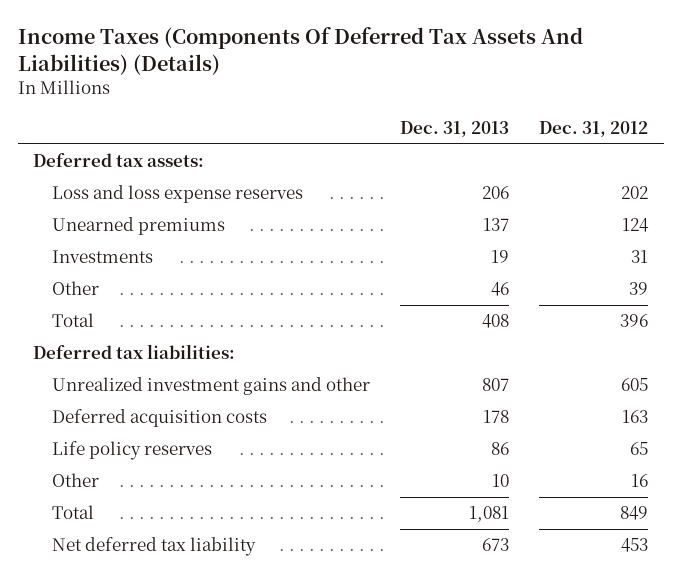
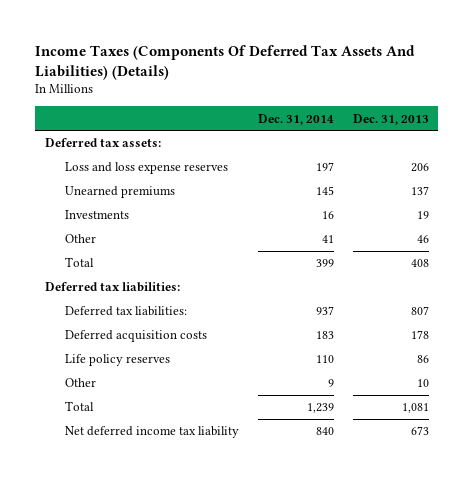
[539,120,649,137] Dec. 31, 2012 -> none
none -> [257,113,334,125] Dec. 31, 2014
[51,377,370,396] Unrealized investment gains and other -> [64,306,187,317] Deferred tax liabilities:
[51,537,256,557] Net deferred tax liability -> [64,426,239,439] Net deferred income tax liability

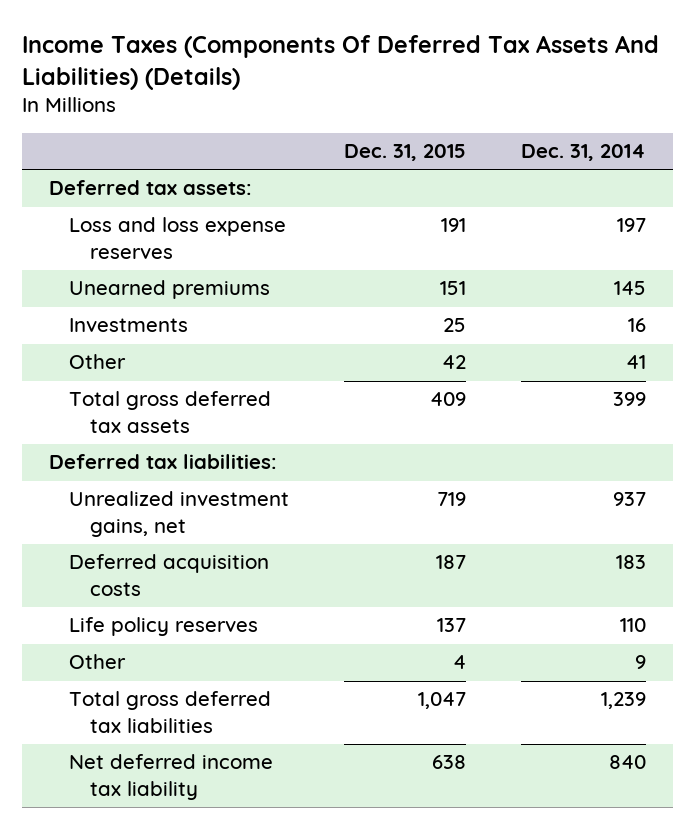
[352,113,429,125] Dec. 31, 2013 -> none
none -> [344,144,467,162] Dec. 31, 2015
[64,257,94,268] Total -> [69,391,272,433] Total gross deferred tax assets
[64,306,187,317] Deferred tax liabilities: -> [69,491,290,537] Unrealized investment gains, net
[64,401,94,412] Total -> [69,691,272,733] Total gross deferred tax liabilities

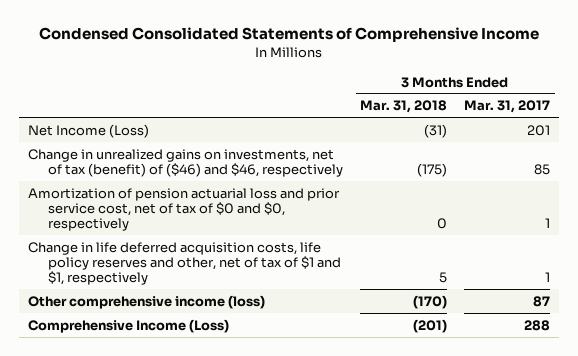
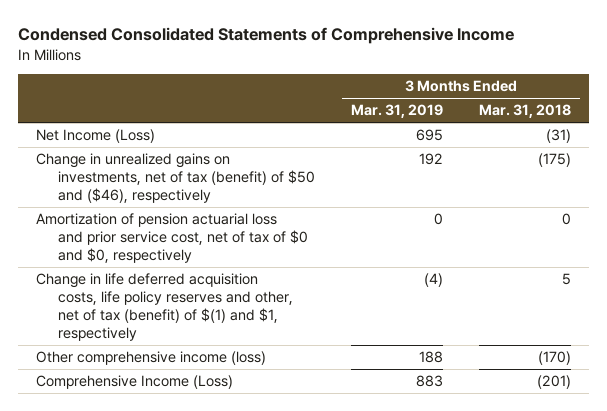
[464,100,551,114] Mar. 31, 2017 -> none
none -> [350,104,443,119] Mar. 31, 2019
[27,148,344,177] Change in unrealized gains on investments, net of tax (benefit) of ($46) and $46, respectively -> [36,153,315,203] Change in unrealized gains on investments, net of tax (benefit) of $50 and ($46), respectively
[27,241,342,286] Change in life deferred acquisition costs, life policy reserves and other, net of tax of $1 and $1, respectively -> [36,273,293,341] Change in life deferred acquisition costs, life policy reserves and other, net of tax (benefit) of $(1) and $1, respectively

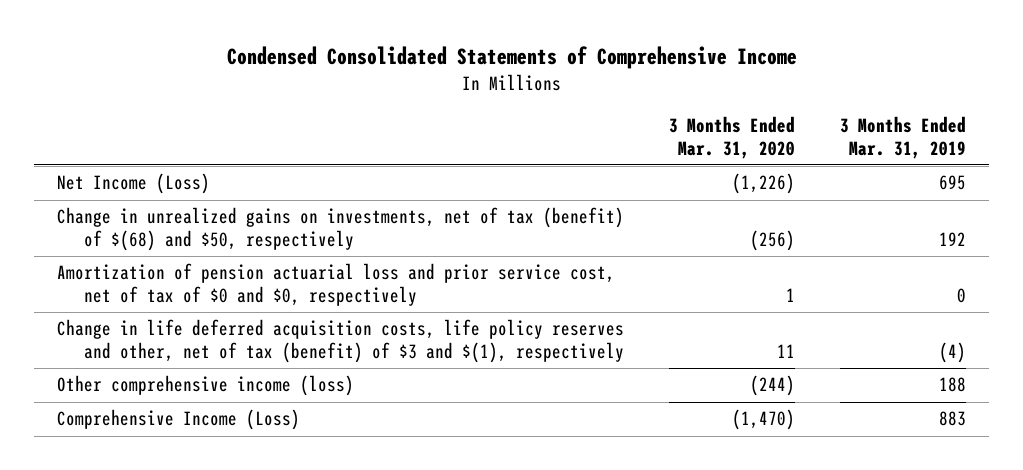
[478,104,571,119] Mar. 31, 2018 -> none
none -> [669,116,796,159] 3 Months Ended Mar. 31, 2020
[36,153,315,203] Change in unrealized gains on investments, net of tax (benefit) of $50 and ($46), respectively -> [56,207,624,252] Change in unrealized gains on investments, net of tax (benefit) of $(68) and $50, respectively
[36,273,293,341] Change in life deferred acquisition costs, life policy reserves and other, net of tax (benefit) of $(1) and $1, respectively -> [56,319,624,364] Change in life deferred acquisition costs, life policy reserves and other, net of tax (benefit) of $3 and $(1), respectively

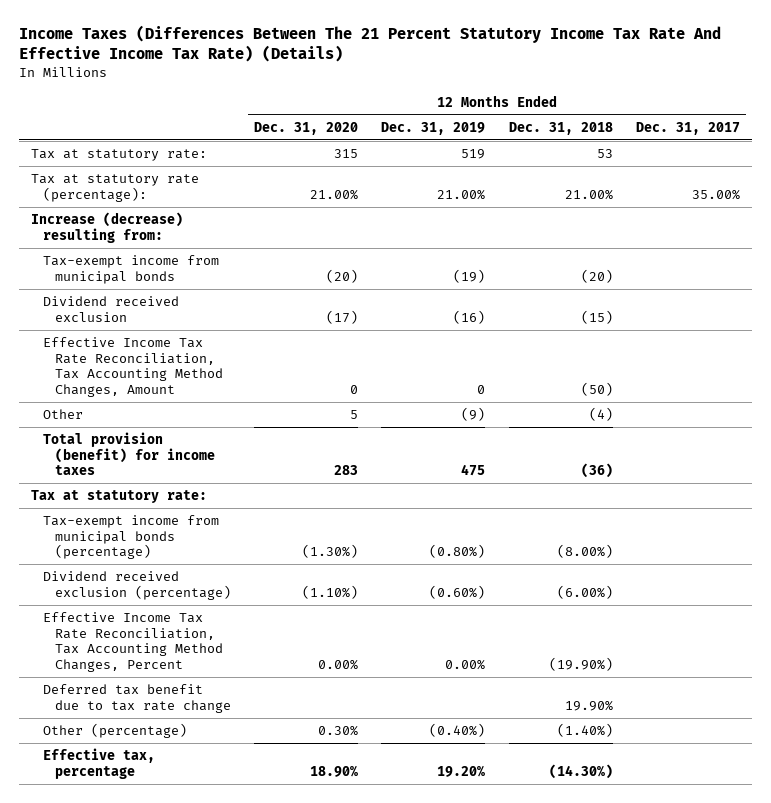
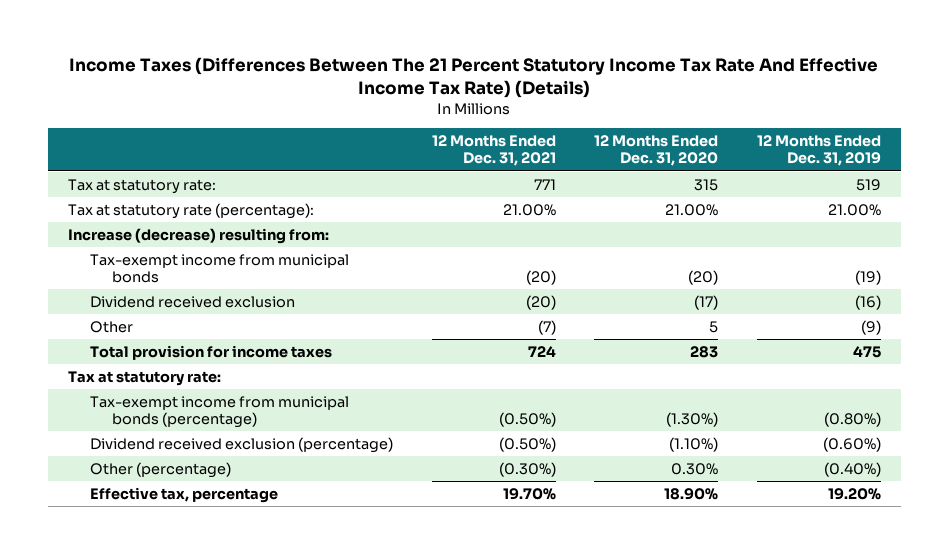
[508,121,613,135] Dec. 31, 2018 -> none
[636,121,741,135] Dec. 31, 2017 -> none
none -> [431,135,556,167] 12 Months Ended Dec. 31, 2021
[42,337,223,398] Effective Income Tax Rate Reconciliation, Tax Accounting Method Changes, Amount -> none
[42,432,215,476] Total provision (benefit) for income taxes -> [89,344,332,360] Total provision for income taxes
[42,612,223,673] Effective Income Tax Rate Reconciliation, Tax Accounting Method Changes, Percent -> none
[42,684,231,713] Deferred tax benefit due to tax rate change -> none

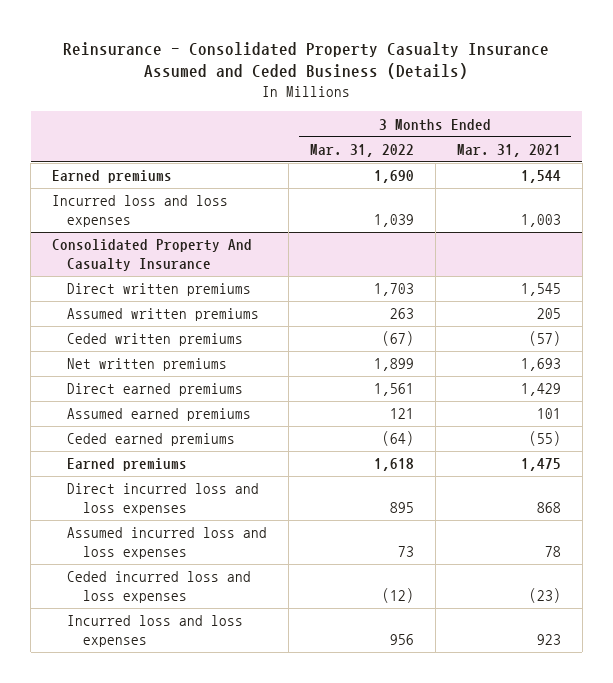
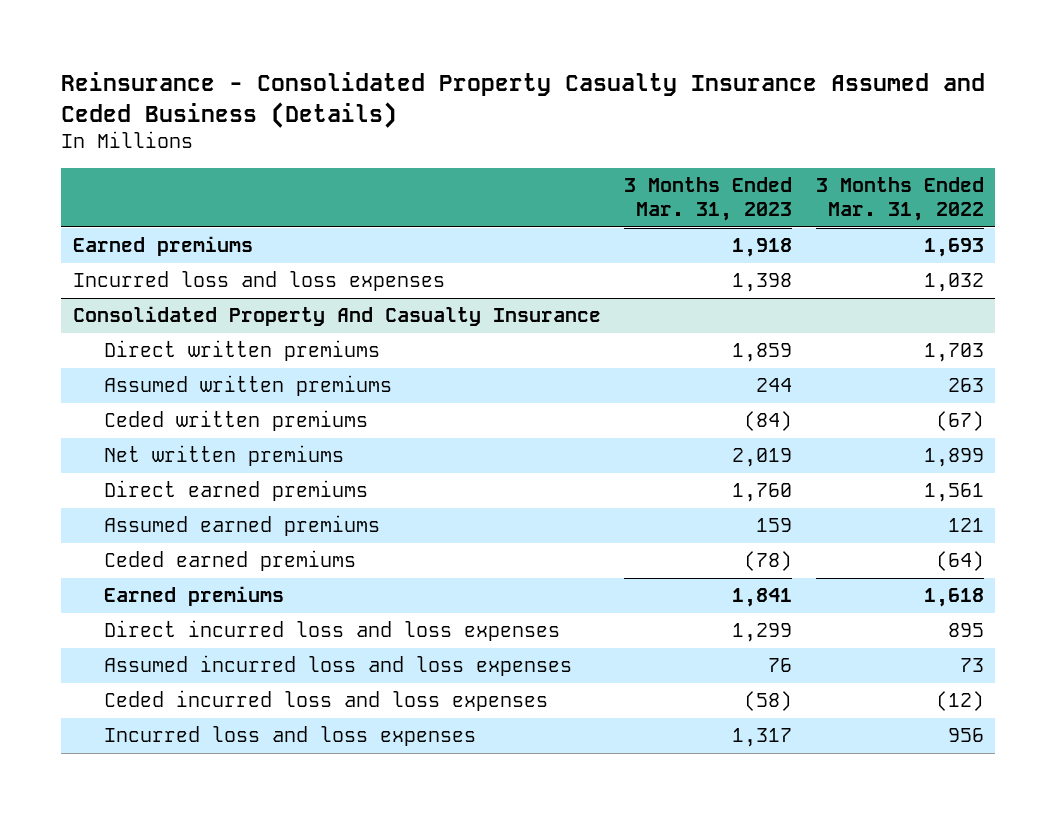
[456,143,561,157] Mar. 31, 2021 -> none
none -> [624,177,793,222] 3 Months Ended Mar. 31, 2023
[374,170,415,184] 1,690 -> [923,238,984,258] 1,693
[374,213,415,227] 1,039 -> [923,273,984,293] 1,032

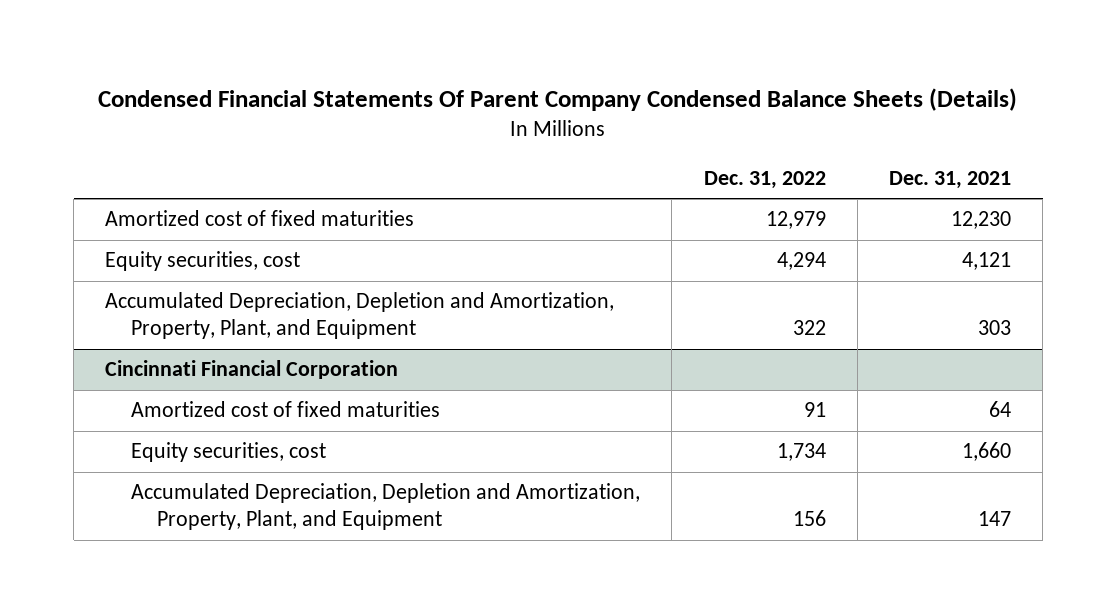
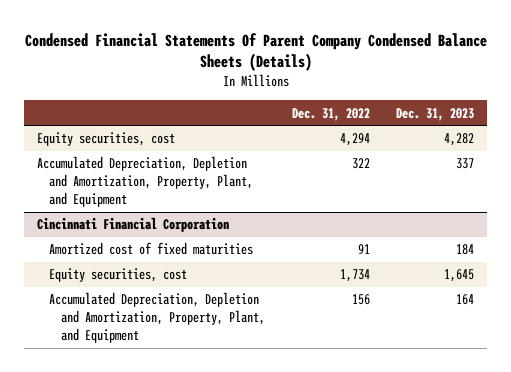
[889,170,1012,189] Dec. 31, 2021 -> none
none -> [396,107,475,121] Dec. 31, 2023
[105,210,415,227] Amortized cost of fixed maturities -> none

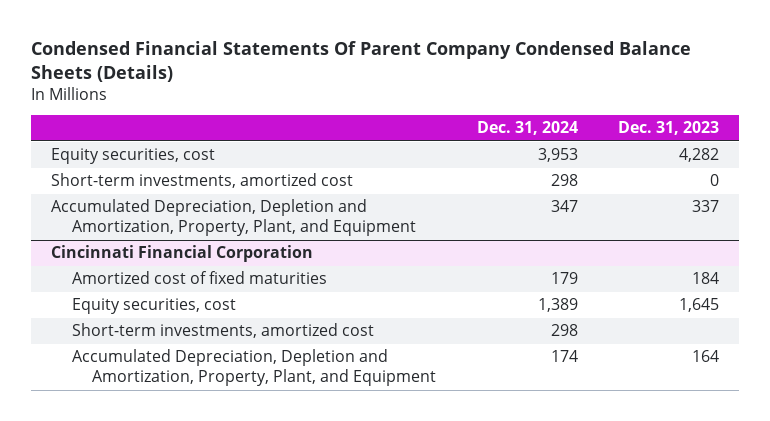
[291,107,370,121] Dec. 31, 2022 -> none
none -> [476,121,578,136] Dec. 31, 2024
none -> [51,173,354,189] Short-term investments, amortized cost
none -> [71,323,374,339] Short-term investments, amortized cost

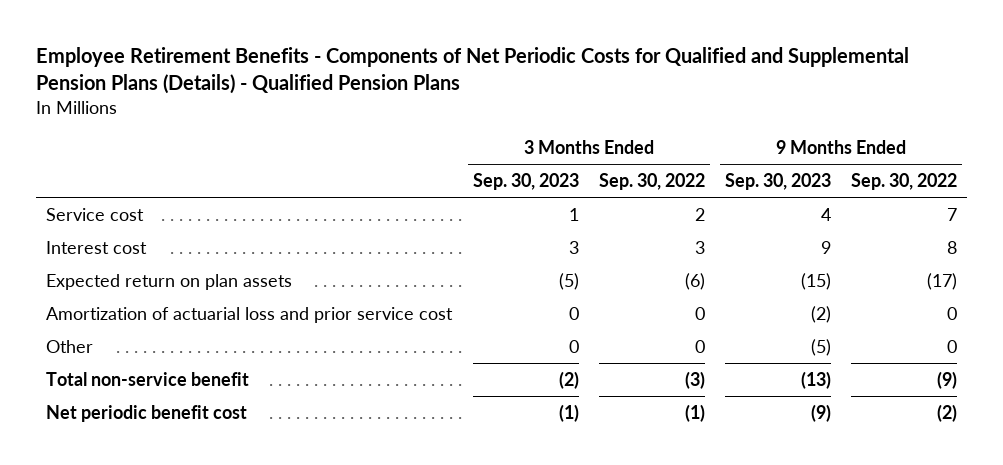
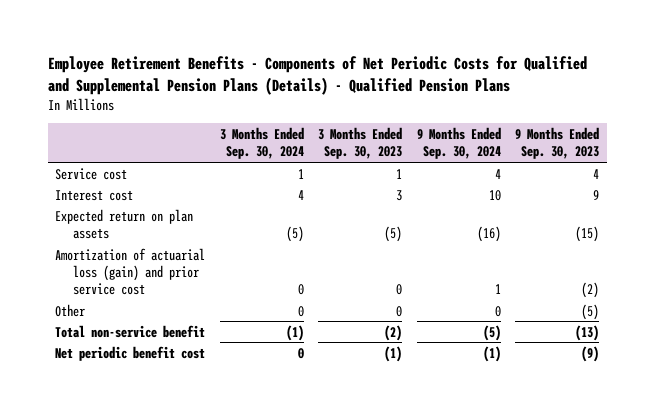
[598,172,705,190] Sep. 30, 2022 -> none
[850,172,957,190] Sep. 30, 2022 -> none
none -> [219,127,304,160] 3 Months Ended Sep. 30, 2024
none -> [416,127,501,160] 9 Months Ended Sep. 30, 2024
[46,306,454,323] Amortization of actuarial loss and prior service cost -> [54,247,205,296] Amortization of actuarial loss (gain) and prior service cost

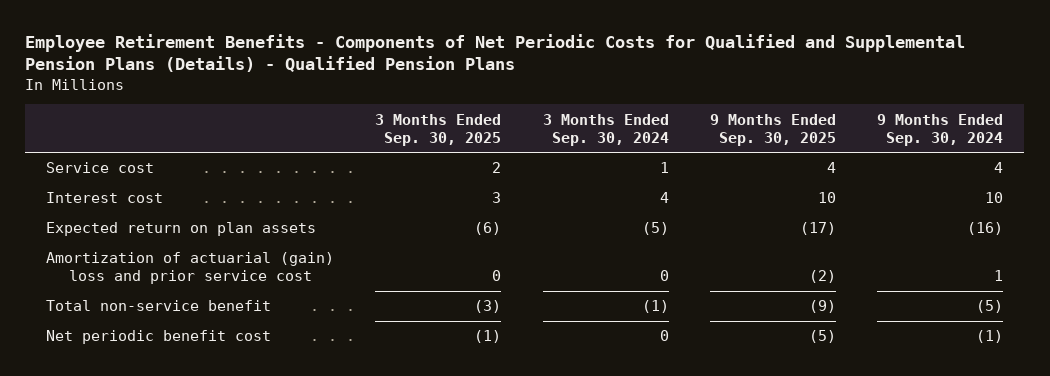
[318,127,403,160] 3 Months Ended Sep. 30, 2023 -> none
[515,127,600,160] 9 Months Ended Sep. 30, 2023 -> none
none -> [375,113,502,146] 3 Months Ended Sep. 30, 2025
none -> [710,113,837,146] 9 Months Ended Sep. 30, 2025
[54,303,85,317] Other -> none
[54,247,205,296] Amortization of actuarial loss (gain) and prior service cost -> [46,252,335,285] Amortization of actuarial (gain) loss and prior service cost

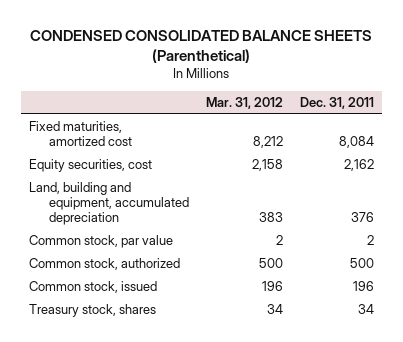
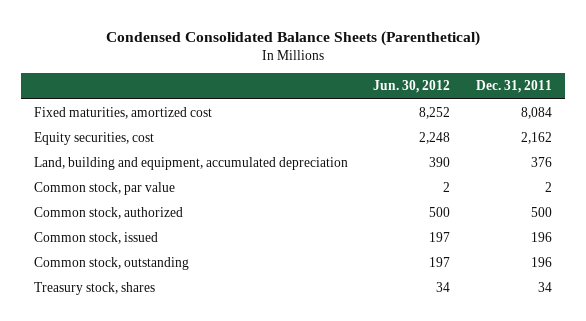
[30,29,373,63] CONDENSED CONSOLIDATED BALANCE SHEETS (Parenthetical) -> [105,30,480,46] Condensed Consolidated Balance Sheets (Parenthetical)
[205,97,283,110] Mar. 31, 2012 -> none
none -> [373,80,451,94] Jun. 30, 2012
none -> [33,257,189,271] Common stock, outstanding

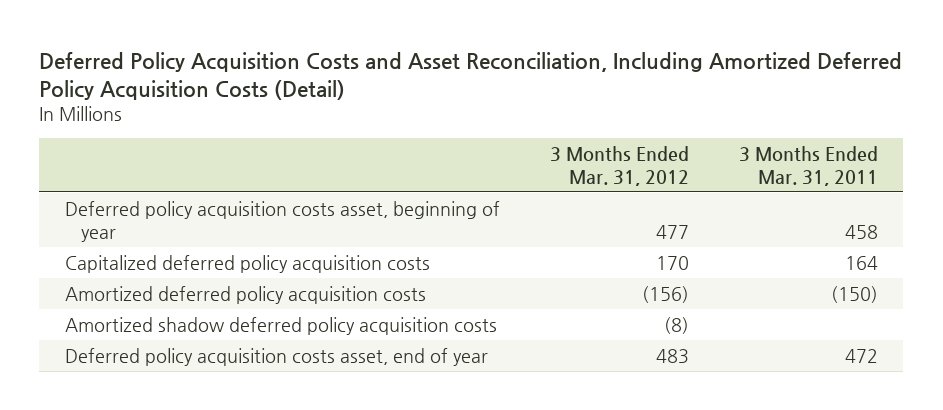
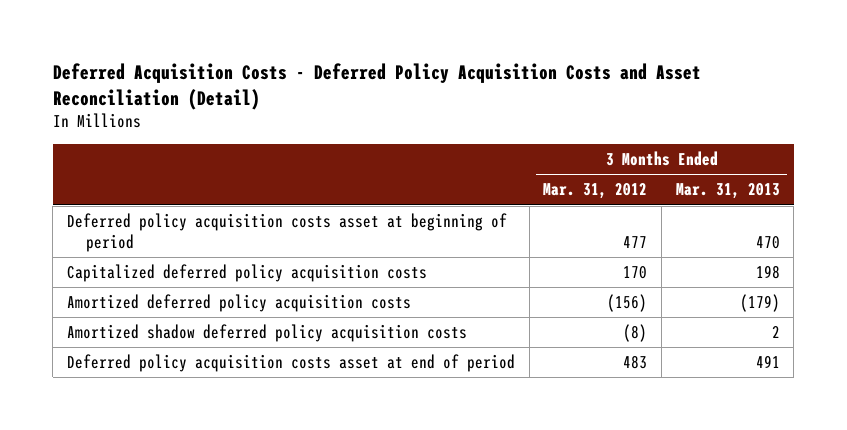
[39,51,903,100] Deferred Policy Acquisition Costs and Asset Reconciliation, Including Amortized Deferred Policy Acquisition Costs (Detail) -> [52,62,701,110] Deferred Acquisition Costs - Deferred Policy Acquisition Costs and Asset Reconciliation (Detail)
[739,145,879,186] 3 Months Ended Mar. 31, 2011 -> none
none -> [675,183,780,200] Mar. 31, 2013
[64,200,500,242] Deferred policy acquisition costs asset, beginning of year -> [66,212,507,252] Deferred policy acquisition costs asset at beginning of period
[64,347,488,366] Deferred policy acquisition costs asset, end of year -> [66,353,515,372] Deferred policy acquisition costs asset at end of period

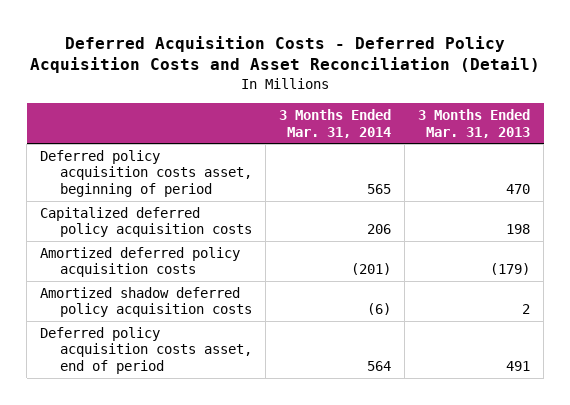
[543,183,648,200] Mar. 31, 2012 -> none
none -> [278,109,391,138] 3 Months Ended Mar. 31, 2014
[66,212,507,252] Deferred policy acquisition costs asset at beginning of period -> [40,149,252,198] Deferred policy acquisition costs asset, beginning of period
[66,353,515,372] Deferred policy acquisition costs asset at end of period -> [40,326,252,375] Deferred policy acquisition costs asset, end of period

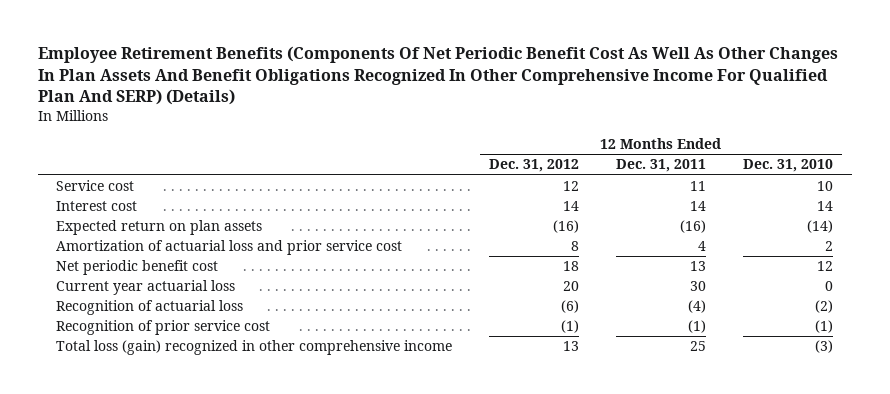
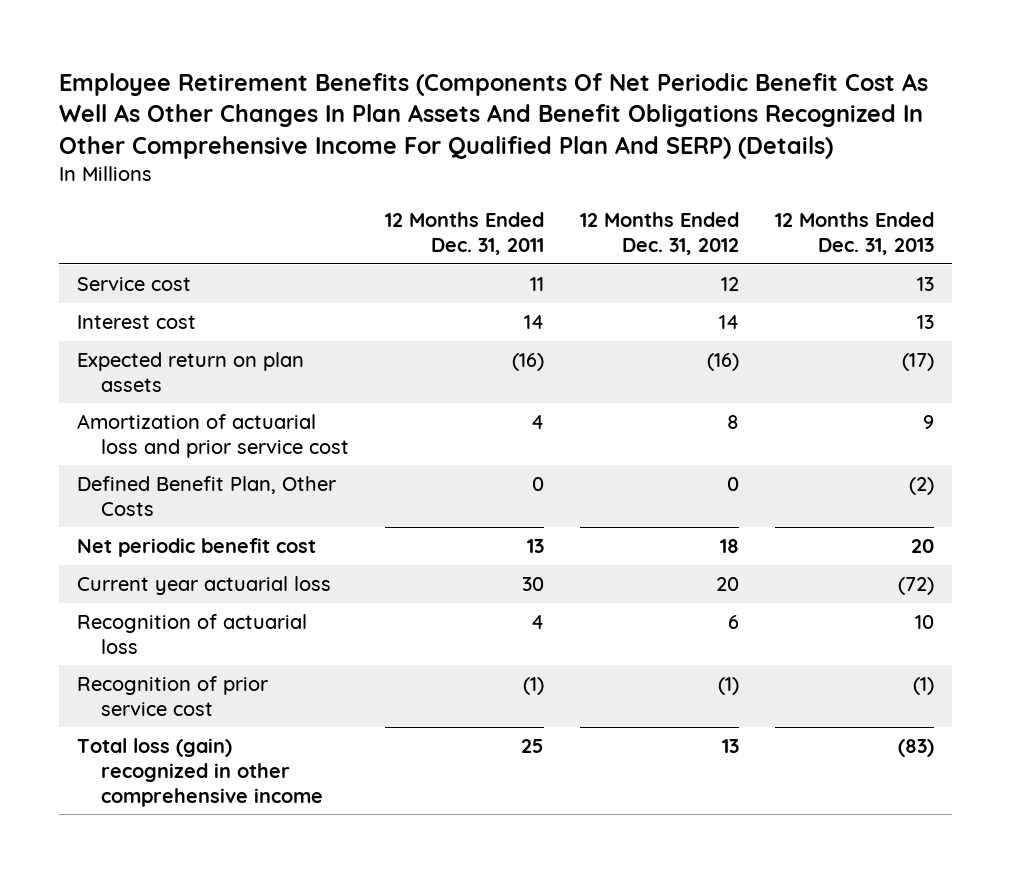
[743,159,834,173] Dec. 31, 2010 -> none
none -> [774,212,934,256] 12 Months Ended Dec. 31, 2013
none -> [77,476,337,516] Defined Benefit Plan, Other Costs
[561,299,580,313] (6) -> [727,615,739,630] 6
[688,299,707,313] (4) -> [530,615,544,630] 4

